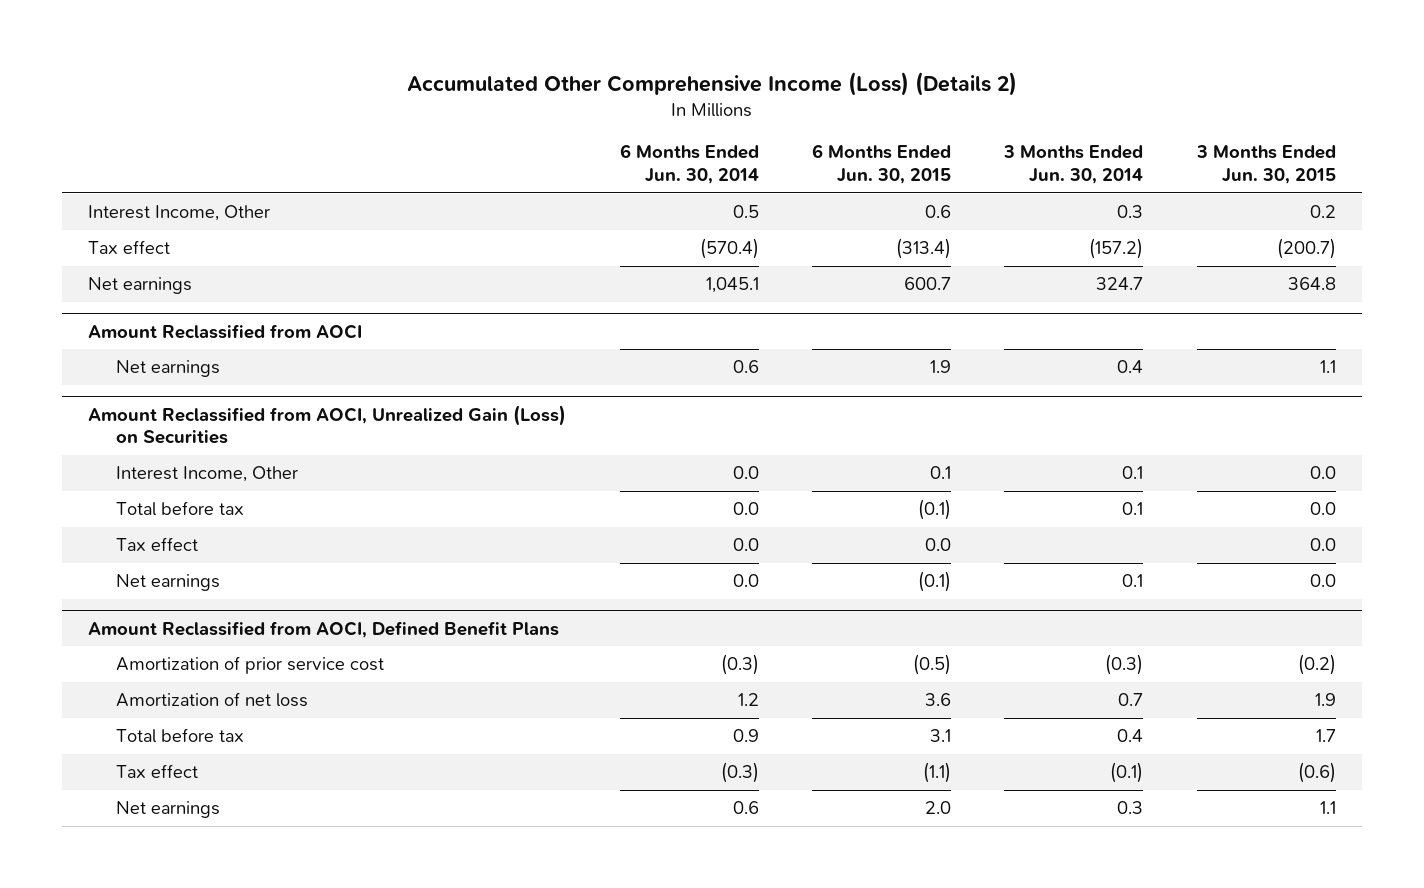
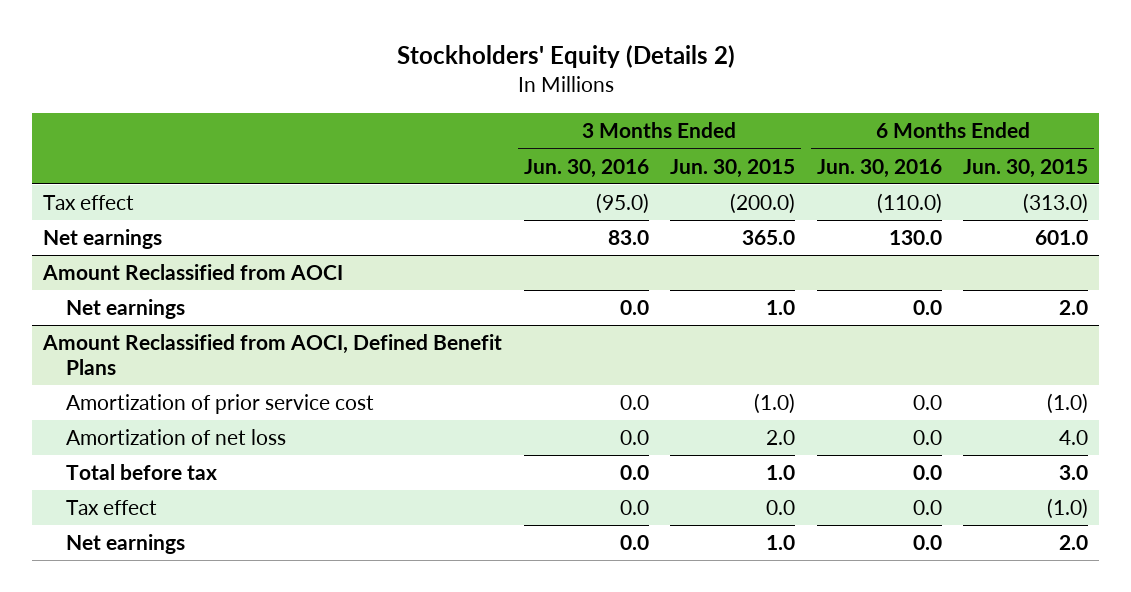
[407,71,1018,96] Accumulated Other Comprehensive Income (Loss) (Details 2) -> [396,45,735,69] Stockholders' Equity (Details 2)
[619,144,759,185] 6 Months Ended Jun. 30, 2014 -> none
[1003,145,1144,185] 3 Months Ended Jun. 30, 2014 -> none
none -> [523,158,649,178] Jun. 30, 2016
none -> [816,158,942,178] Jun. 30, 2016
[88,205,271,222] Interest Income, Other -> none
[896,238,952,260] (313.4) -> [1023,193,1089,215] (313.0)
[1276,238,1336,260] (200.7) -> [730,193,796,215] (200.0)
[904,277,952,291] 600.7 -> [1035,230,1089,246] 601.0
[1287,277,1336,291] 364.8 -> [742,230,796,246] 365.0
[88,404,567,445] Amount Reclassified from AOCI, Unrealized Gain (Loss) on Securities -> none
[115,466,298,483] Interest Income, Other -> none
[115,501,244,517] Total before tax -> none
[115,537,198,552] Tax effect -> none
[115,574,220,592] Net earnings -> none
[930,360,952,374] 1.9 -> [1059,300,1089,316] 2.0
[1319,360,1336,374] 1.1 -> [766,300,796,316] 1.0
[913,654,952,676] (0.5) -> [1047,393,1089,415] (1.0)
[1297,654,1336,676] (0.2) -> [754,393,796,415] (1.0)
[925,693,952,707] 3.6 -> [1059,430,1089,446] 4.0
[1314,693,1336,707] 1.9 -> [766,430,796,446] 2.0
[930,729,952,743] 3.1 -> [1059,465,1089,481] 3.0
[1315,729,1336,743] 1.7 -> [766,465,796,481] 1.0
[923,762,952,784] (1.1) -> [1047,498,1089,520] (1.0)
[1297,762,1336,784] (0.6) -> [766,500,796,516] 0.0
[1319,801,1336,815] 1.1 -> [766,535,796,551] 1.0

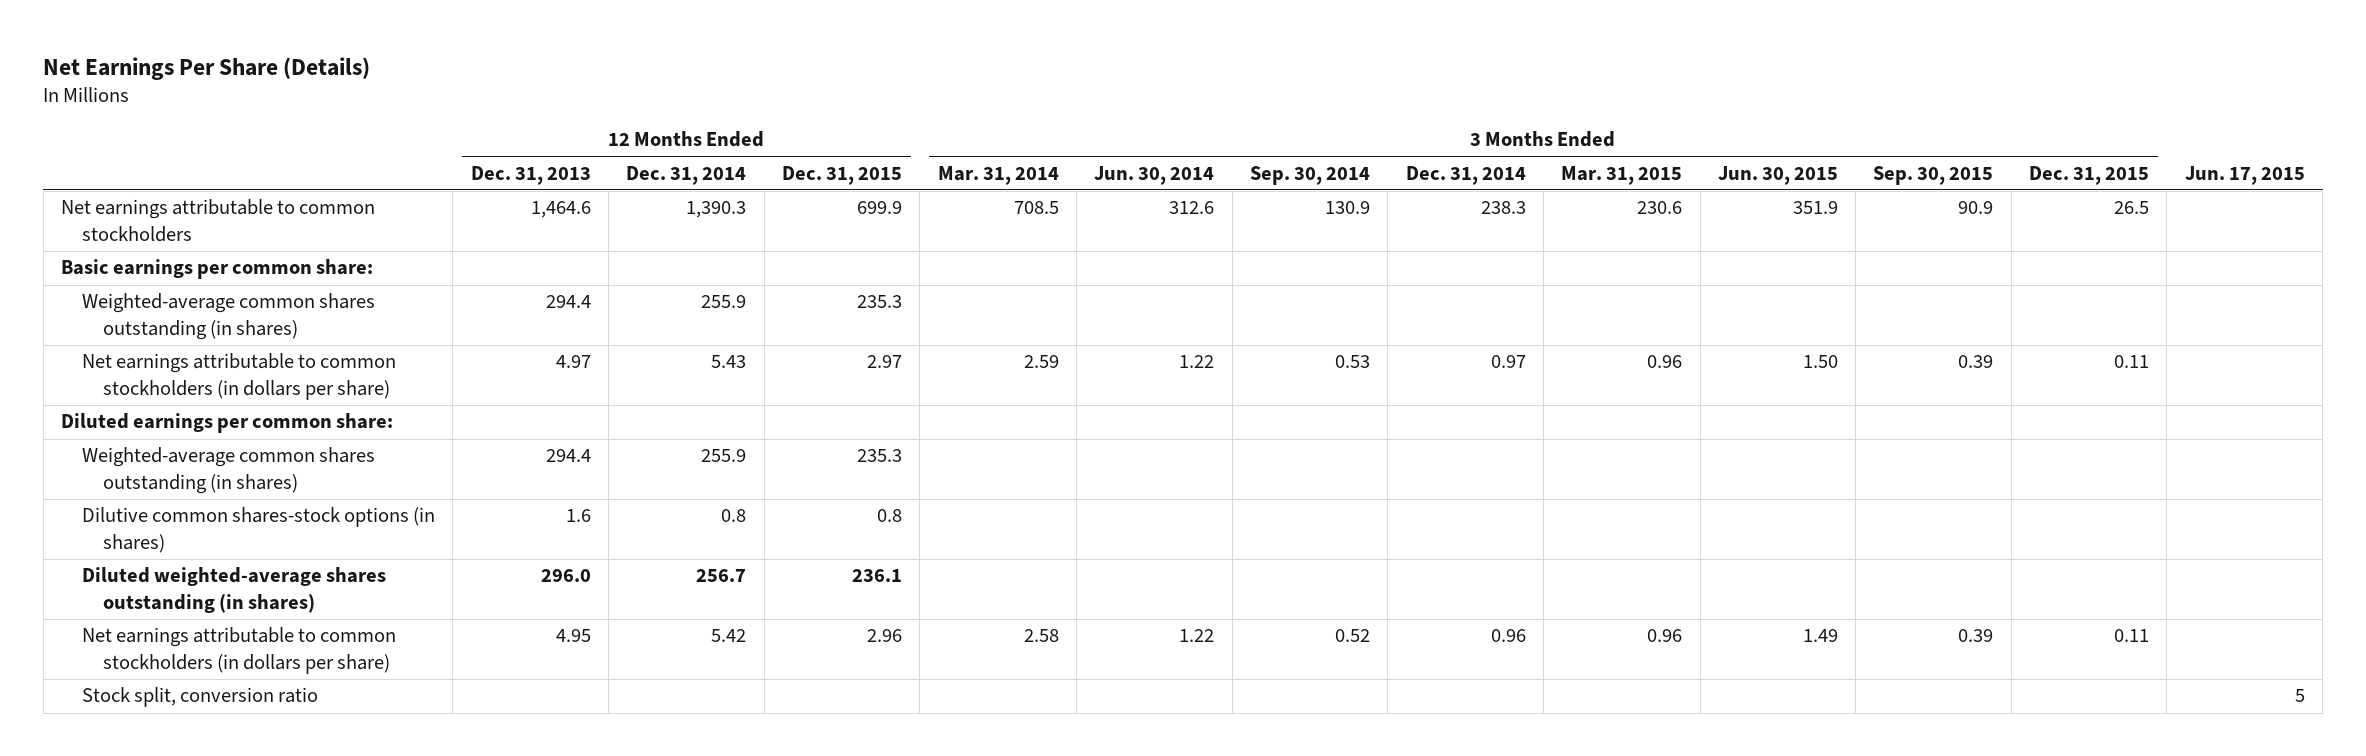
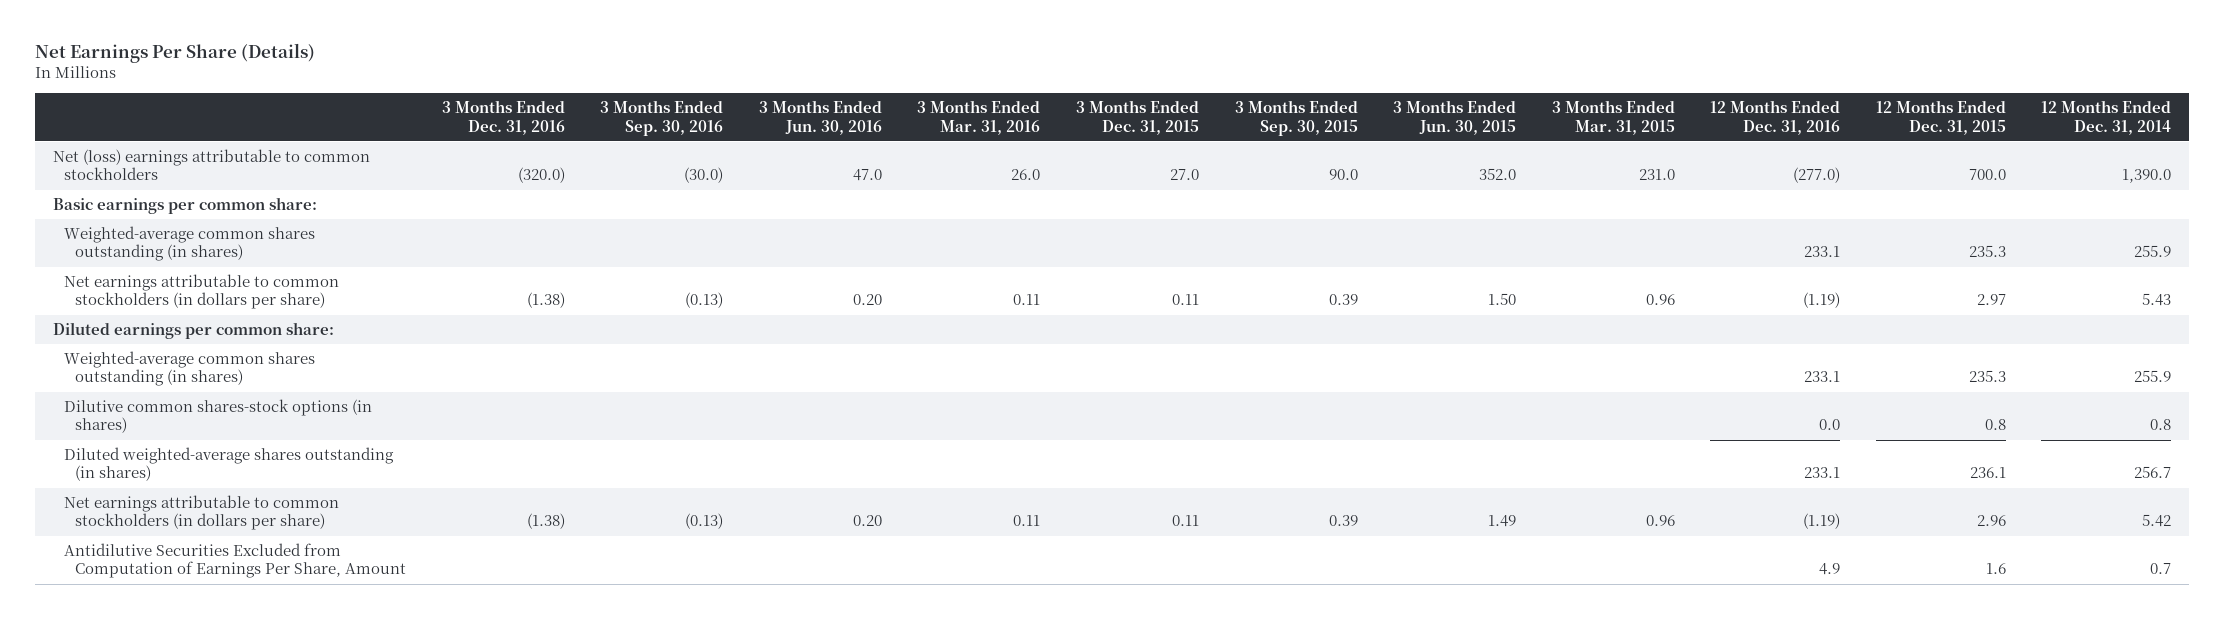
[470,165,591,185] Dec. 31, 2013 -> none
[937,165,1059,185] Mar. 31, 2014 -> none
[1094,165,1215,185] Jun. 30, 2014 -> none
[1249,165,1370,185] Sep. 30, 2014 -> none
[1405,165,1526,185] Dec. 31, 2014 -> none
[2184,165,2305,185] Jun. 17, 2015 -> none
none -> [441,100,565,135] 3 Months Ended Dec. 31, 2016
none -> [600,100,724,136] 3 Months Ended Sep. 30, 2016
none -> [758,100,882,135] 3 Months Ended Jun. 30, 2016
none -> [917,100,1041,135] 3 Months Ended Mar. 31, 2016
none -> [1710,100,1841,135] 12 Months Ended Dec. 31, 2016
[61,199,376,242] Net earnings attributable to common stockholders -> [53,149,371,181] Net (loss) earnings attributable to common stockholders
[686,201,747,219] 1,390.3 -> [2122,169,2172,184] 1,390.0
[856,201,902,215] 699.9 -> [1968,169,2006,181] 700.0
[1637,201,1683,215] 230.6 -> [1638,169,1675,181] 231.0
[1792,201,1838,215] 351.9 -> [1479,168,1517,181] 352.0
[1958,201,1994,215] 90.9 -> [1328,169,1358,181] 90.0
[2114,201,2150,215] 26.5 -> [1170,169,1200,181] 27.0
[82,687,319,708] Stock split, conversion ratio -> none
none -> [64,543,407,579] Antidilutive Securities Excluded from Computation of Earnings Per Share, Amount

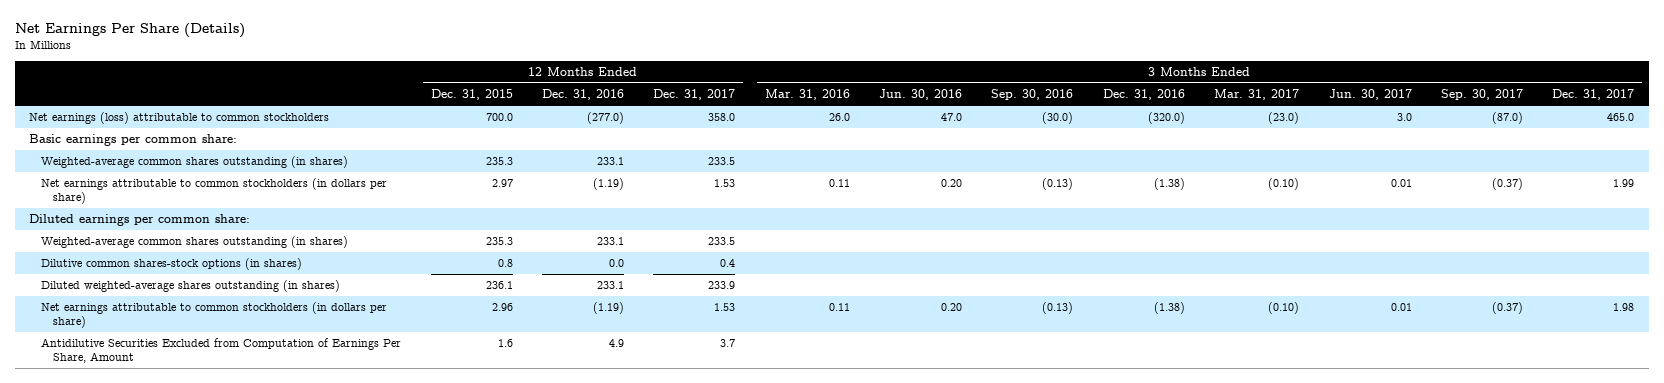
[1076,100,1200,135] 3 Months Ended Dec. 31, 2015 -> none
[1234,100,1358,136] 3 Months Ended Sep. 30, 2015 -> none
[1393,100,1517,135] 3 Months Ended Jun. 30, 2015 -> none
[1551,100,1675,135] 3 Months Ended Mar. 31, 2015 -> none
[2041,100,2172,135] 12 Months Ended Dec. 31, 2014 -> none
none -> [653,89,736,101] Dec. 31, 2017
none -> [1214,89,1300,101] Mar. 31, 2017
none -> [1328,89,1412,101] Jun. 30, 2017
none -> [1440,89,1523,101] Sep. 30, 2017
none -> [1552,89,1635,101] Dec. 31, 2017
[53,149,371,181] Net (loss) earnings attributable to common stockholders -> [29,112,330,125] Net earnings (loss) attributable to common stockholders

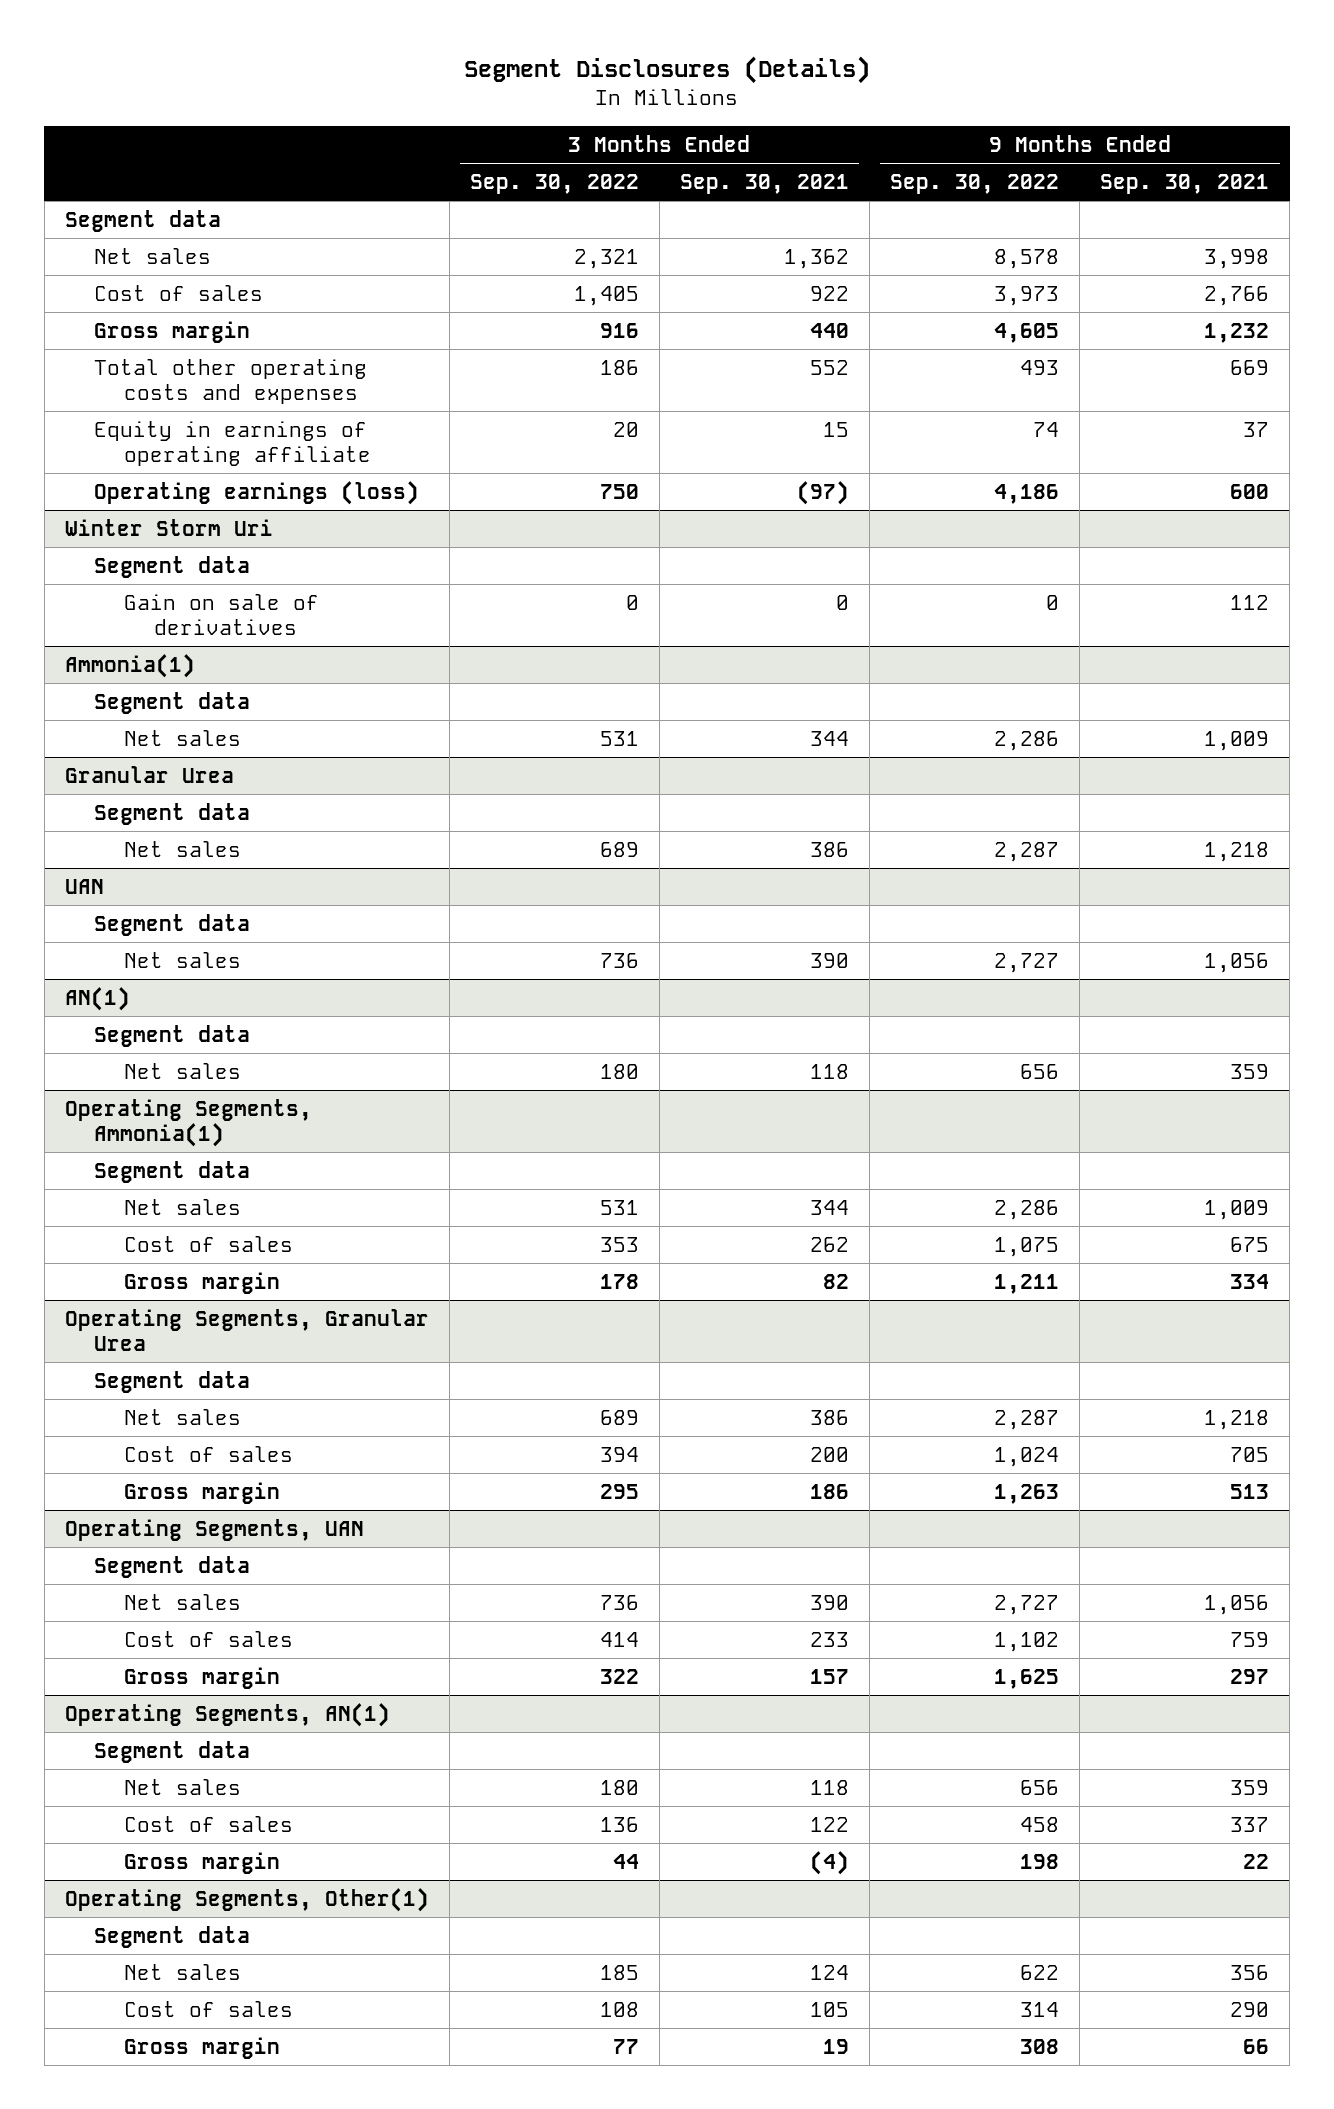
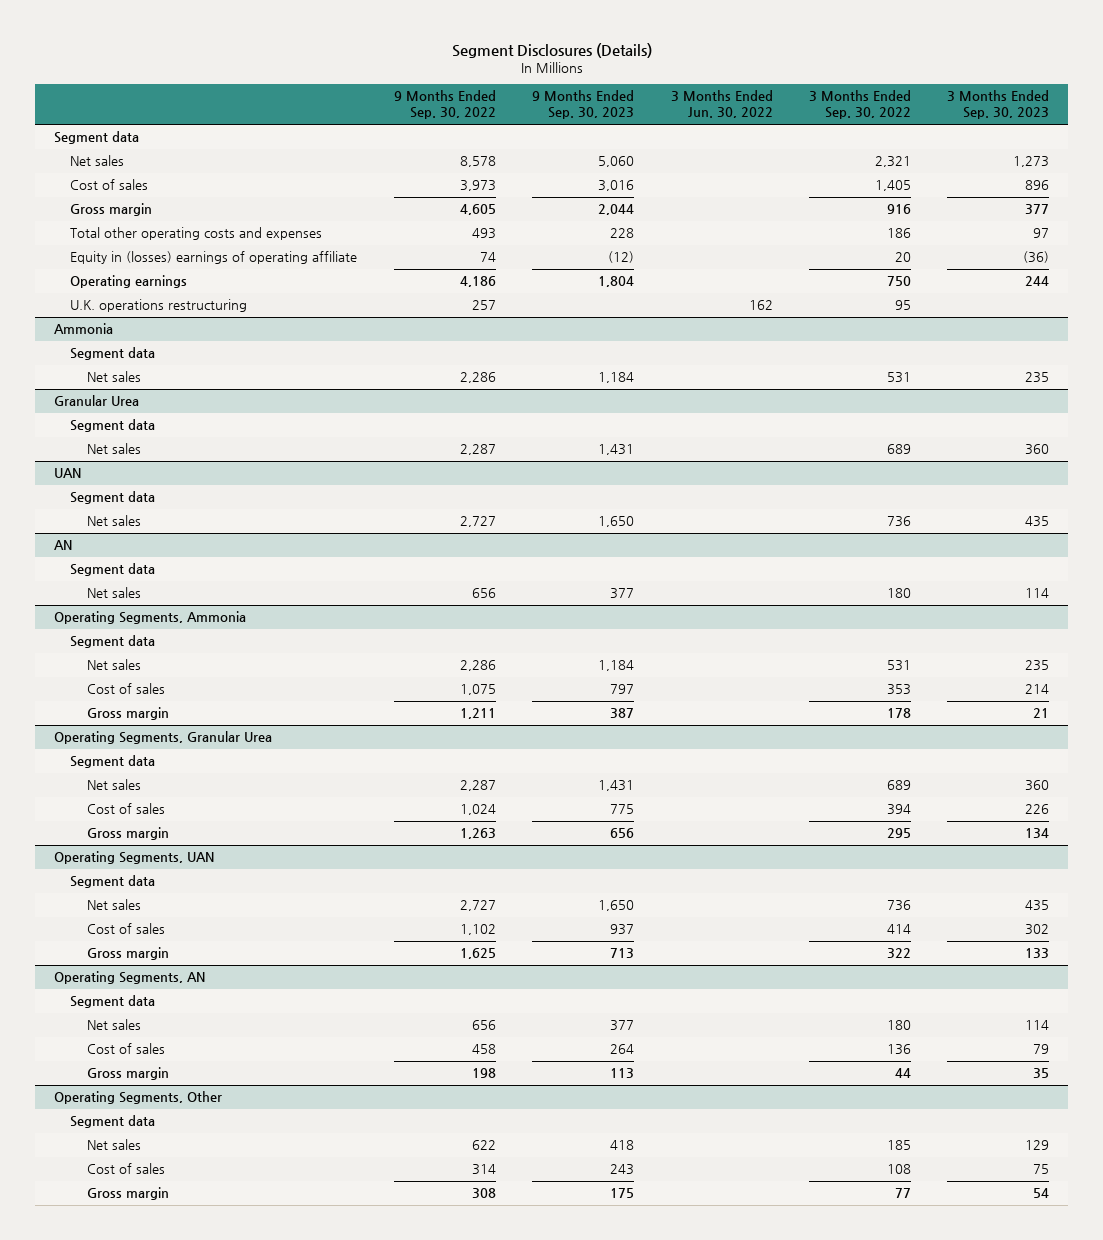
[680,173,850,194] Sep. 30, 2021 -> none
[1100,173,1270,194] Sep. 30, 2021 -> none
none -> [532,90,635,120] 9 Months Ended Sep. 30, 2023
none -> [670,90,773,119] 3 Months Ended Jun. 30, 2022
none -> [947,90,1050,120] 3 Months Ended Sep. 30, 2023
[64,518,273,536] Winter Storm Uri -> none
[94,555,251,578] Segment data -> none
[124,593,320,635] Gain on sale of derivatives -> none
[94,420,372,466] Equity in earnings of operating affiliate -> [70,251,358,265] Equity in (losses) earnings of operating affiliate
[94,480,420,505] Operating earnings (loss) -> [70,275,188,289] Operating earnings
none -> [70,299,248,313] U.K. operations restructuring
[64,653,195,678] Ammonia(1) -> [53,323,113,335] Ammonia
[64,986,130,1011] AN(1) -> [53,540,72,551] AN
[64,1098,312,1147] Operating Segments, Ammonia(1) -> [53,611,246,625] Operating Segments, Ammonia
[64,1702,390,1727] Operating Segments, AN(1) -> [53,971,205,985] Operating Segments, AN
[64,1887,429,1912] Operating Segments, Other(1) -> [53,1091,222,1105] Operating Segments, Other

